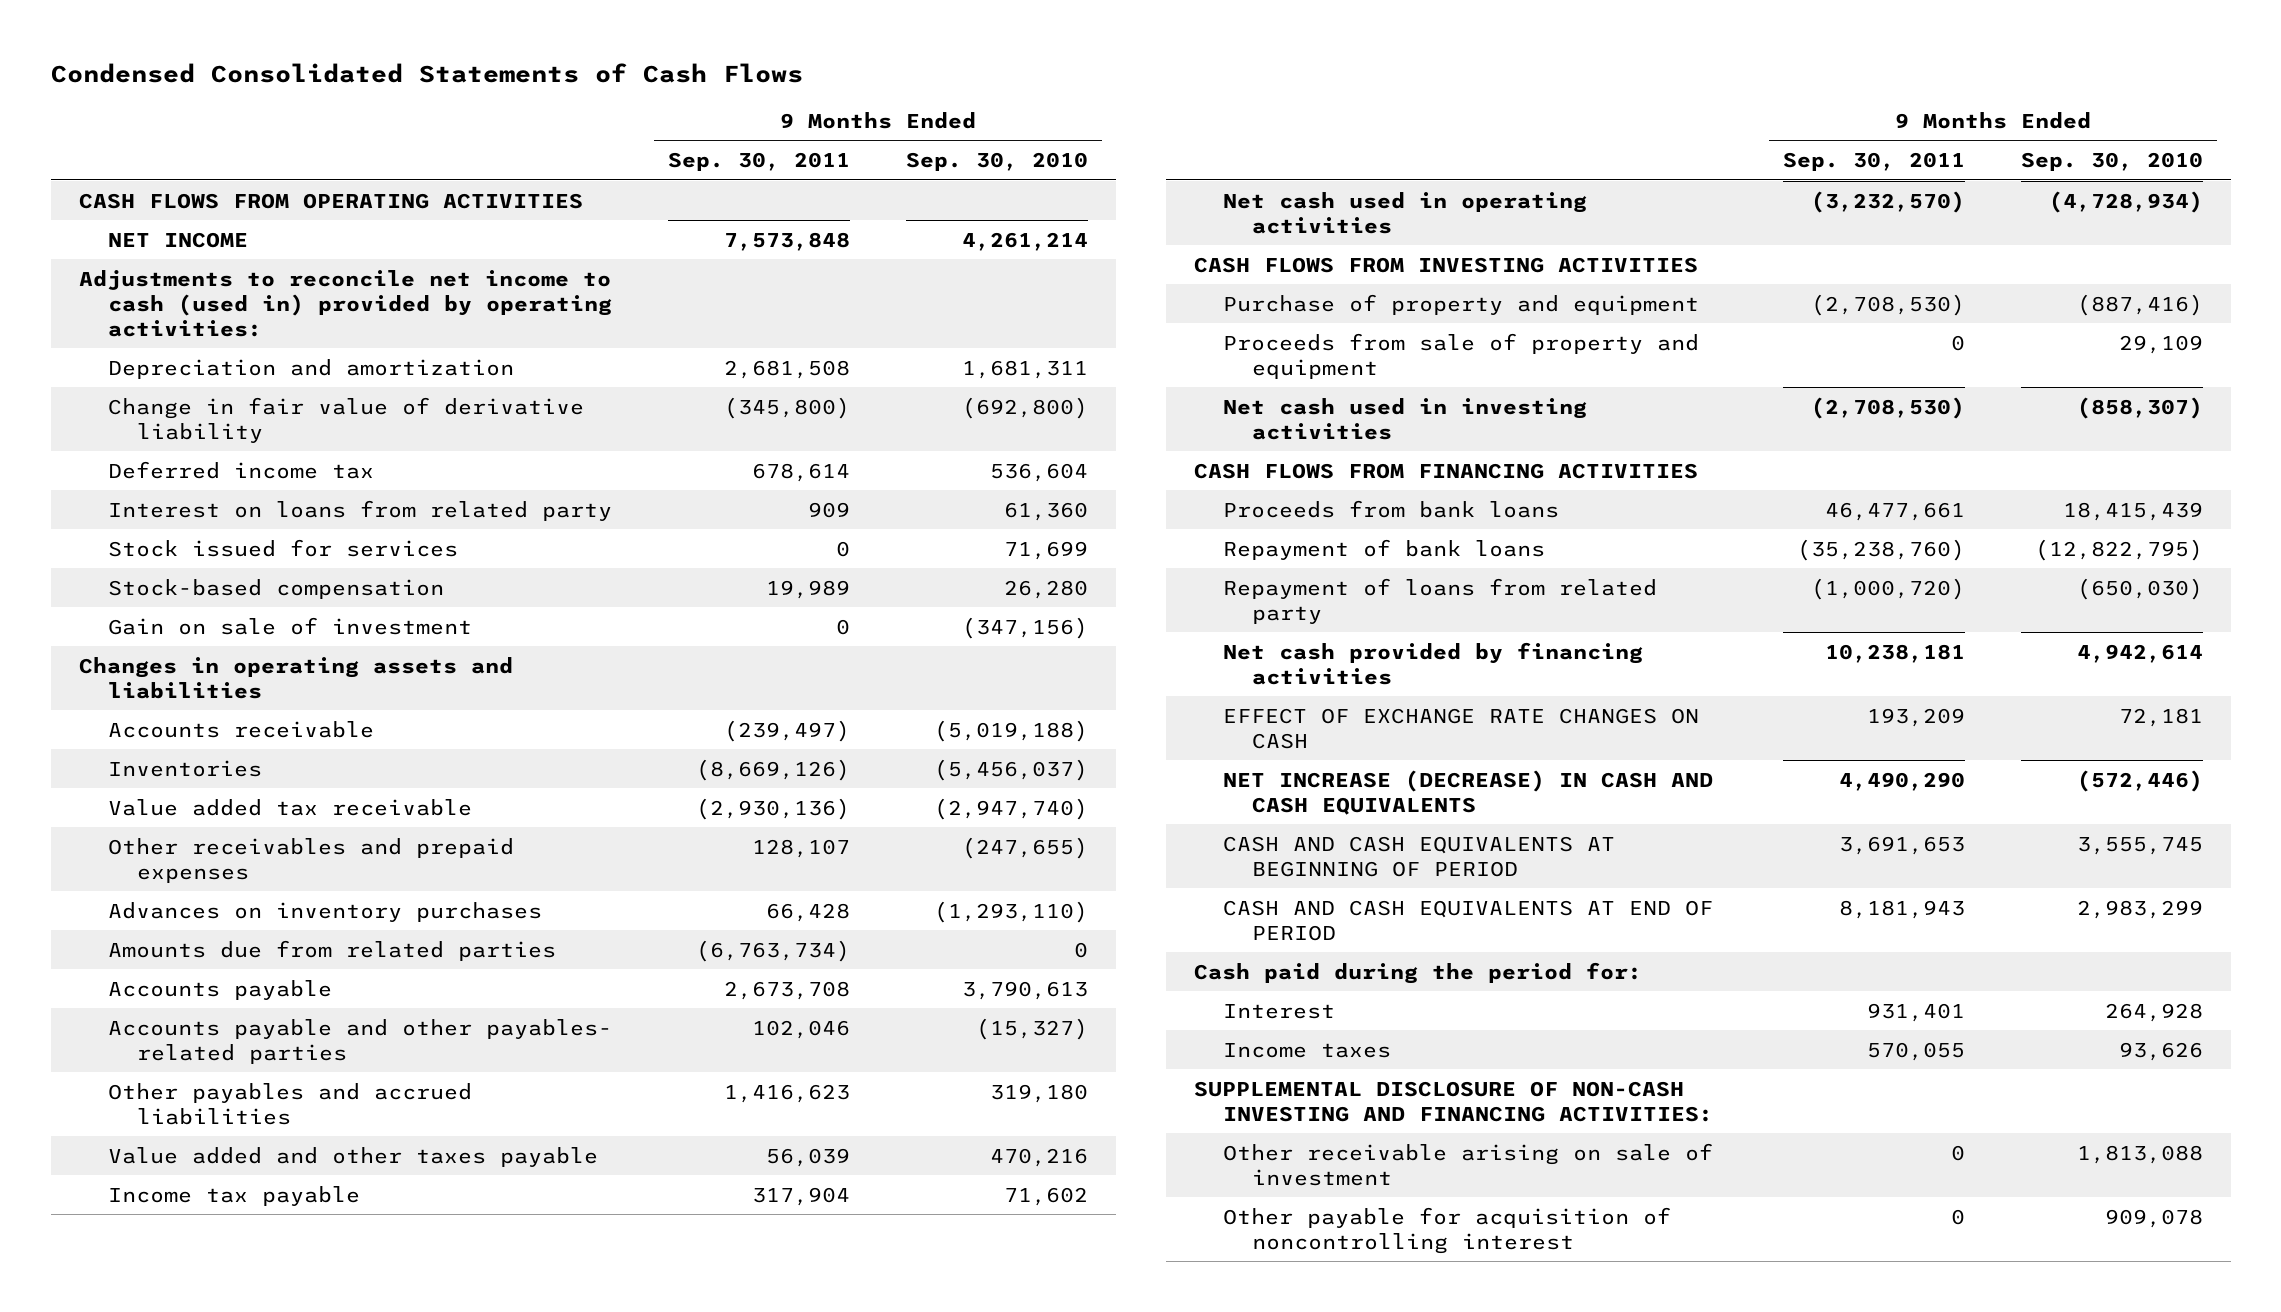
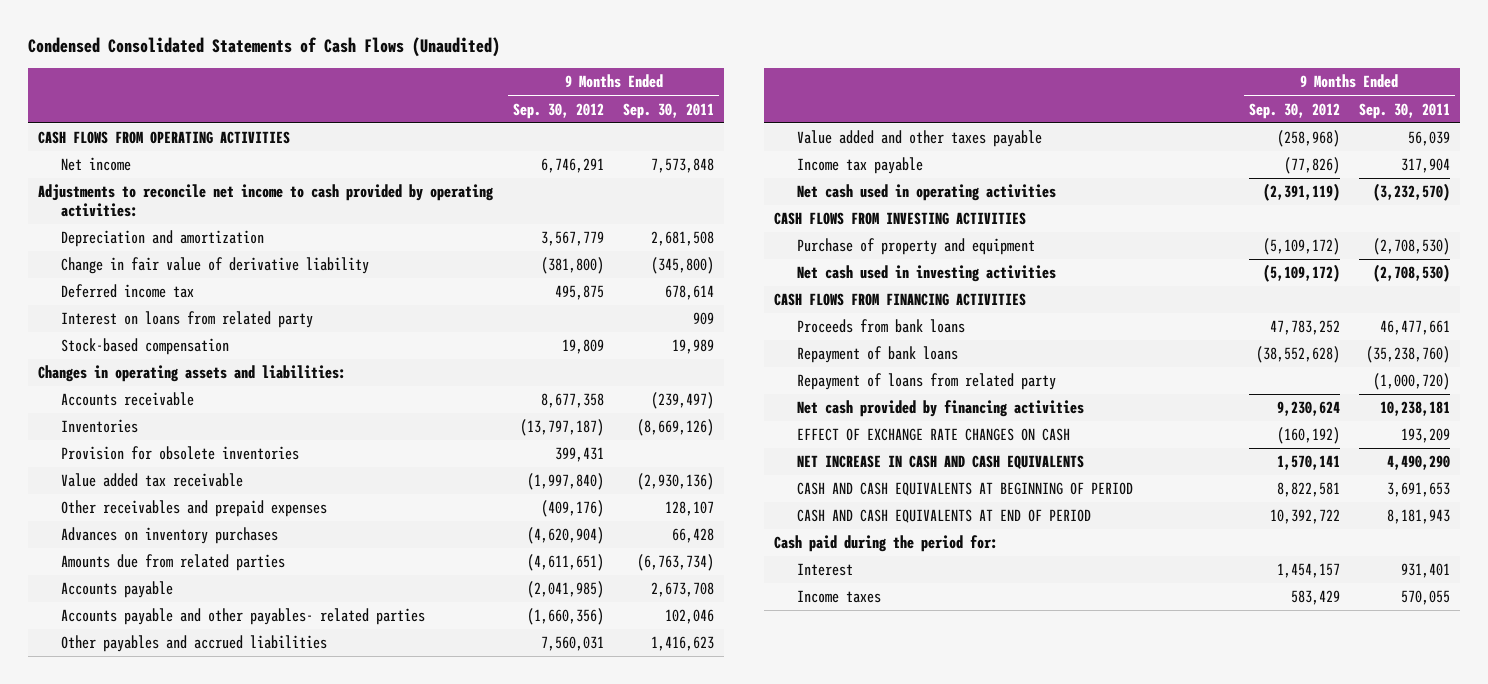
[50,62,803,83] Condensed Consolidated Statements of Cash Flows -> [27,37,500,58] Condensed Consolidated Statements of Cash Flows (Unaudited)
[905,152,1088,172] Sep. 30, 2010 -> none
none -> [512,102,604,119] Sep. 30, 2012
[107,231,248,248] NET INCOME -> [61,157,132,172] Net income
[78,269,612,337] Adjustments to reconcile net income to cash (used in) provided by operating activities: -> [37,184,494,218] Adjustments to reconcile net income to cash provided by operating activities:
[107,538,458,557] Stock issued for services -> none
[107,616,472,635] Gain on sale of investment -> none
[78,656,513,699] Changes in operating assets and liabilities -> [37,365,346,383] Changes in operating assets and liabilities:
none -> [61,446,300,461] Provision for obsolete inventories
[1222,332,1699,379] Proceeds from sale of property and equipment -> none
[1222,769,1713,815] NET INCREASE (DECREASE) IN CASH AND CASH EQUIVALENTS -> [797,455,1085,470] NET INCREASE IN CASH AND CASH EQUIVALENTS
[1193,1080,1713,1122] SUPPLEMENTAL DISCLOSURE OF NON-CASH INVESTING AND FINANCING ACTIVITIES: -> none
[1222,1142,1713,1186] Other receivable arising on sale of investment -> none
[1222,1206,1671,1254] Other payable for acquisition of noncontrolling interest -> none

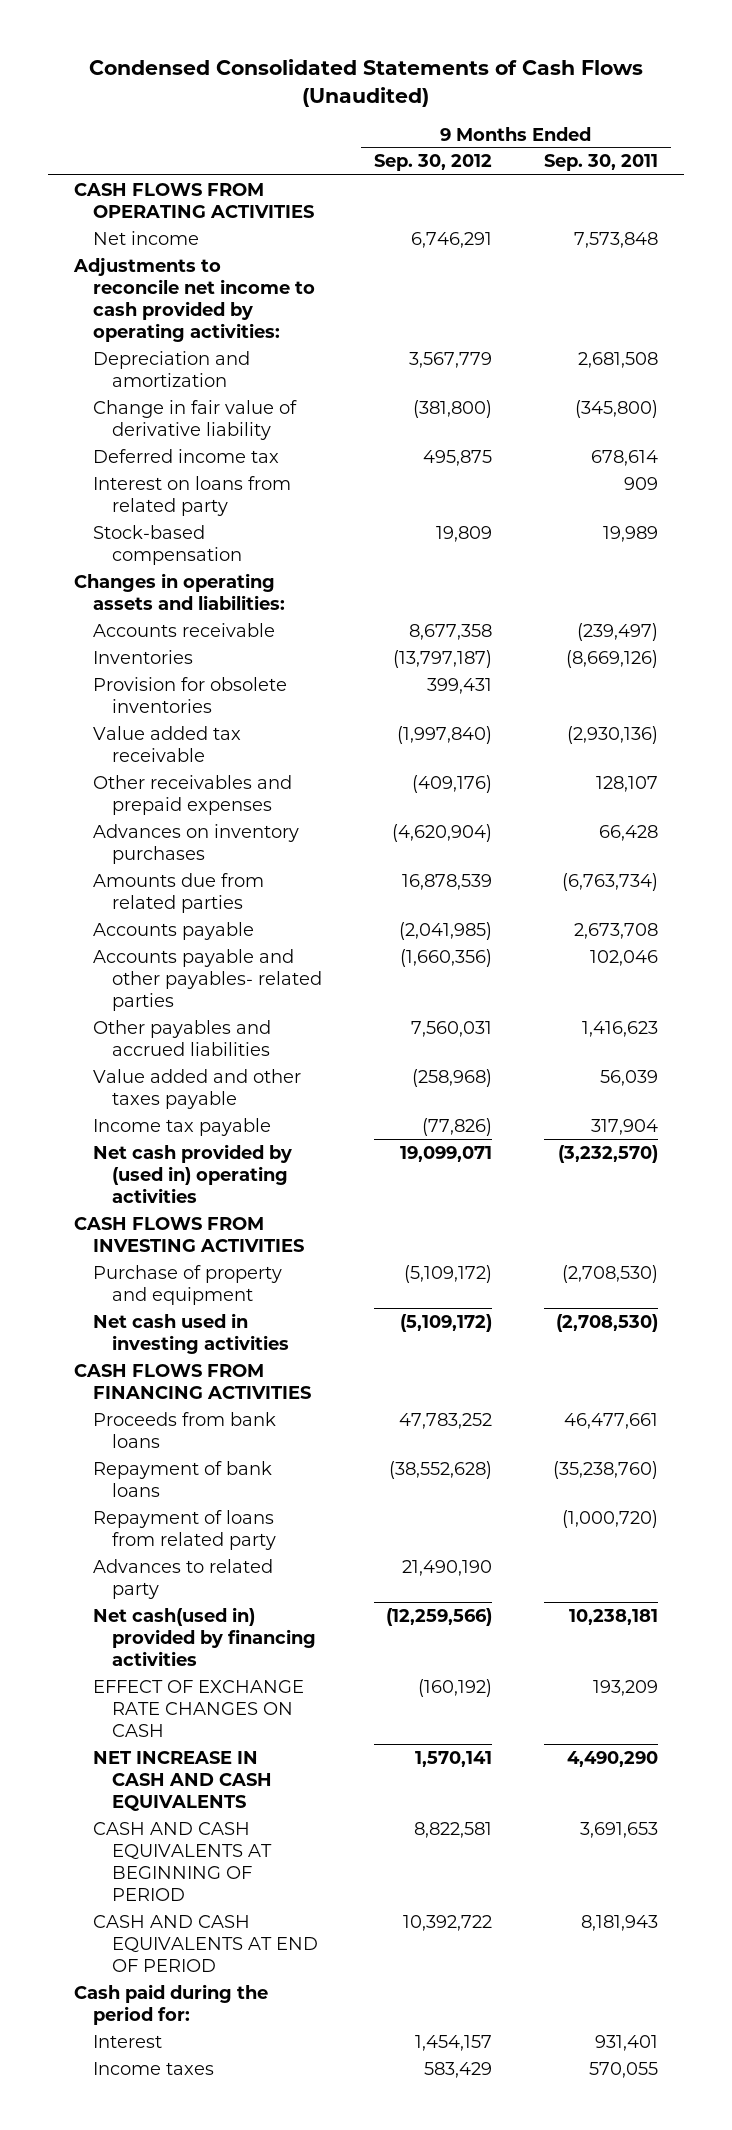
[526,554,604,572] (4,611,651) -> [401,873,492,890] 16,878,539
[797,184,1057,202] Net cash used in operating activities -> [92,1143,292,1203] Net cash provided by (used in) operating activities
[1262,183,1340,202] (2,391,119) -> [399,1145,492,1162] 19,099,071
none -> [92,1558,273,1599] Advances to related party
[797,400,1085,418] Net cash provided by financing activities -> [92,1606,316,1666] Net cash(used in) provided by financing activities
[1276,401,1340,417] 9,230,624 -> [385,1607,492,1626] (12,259,566)

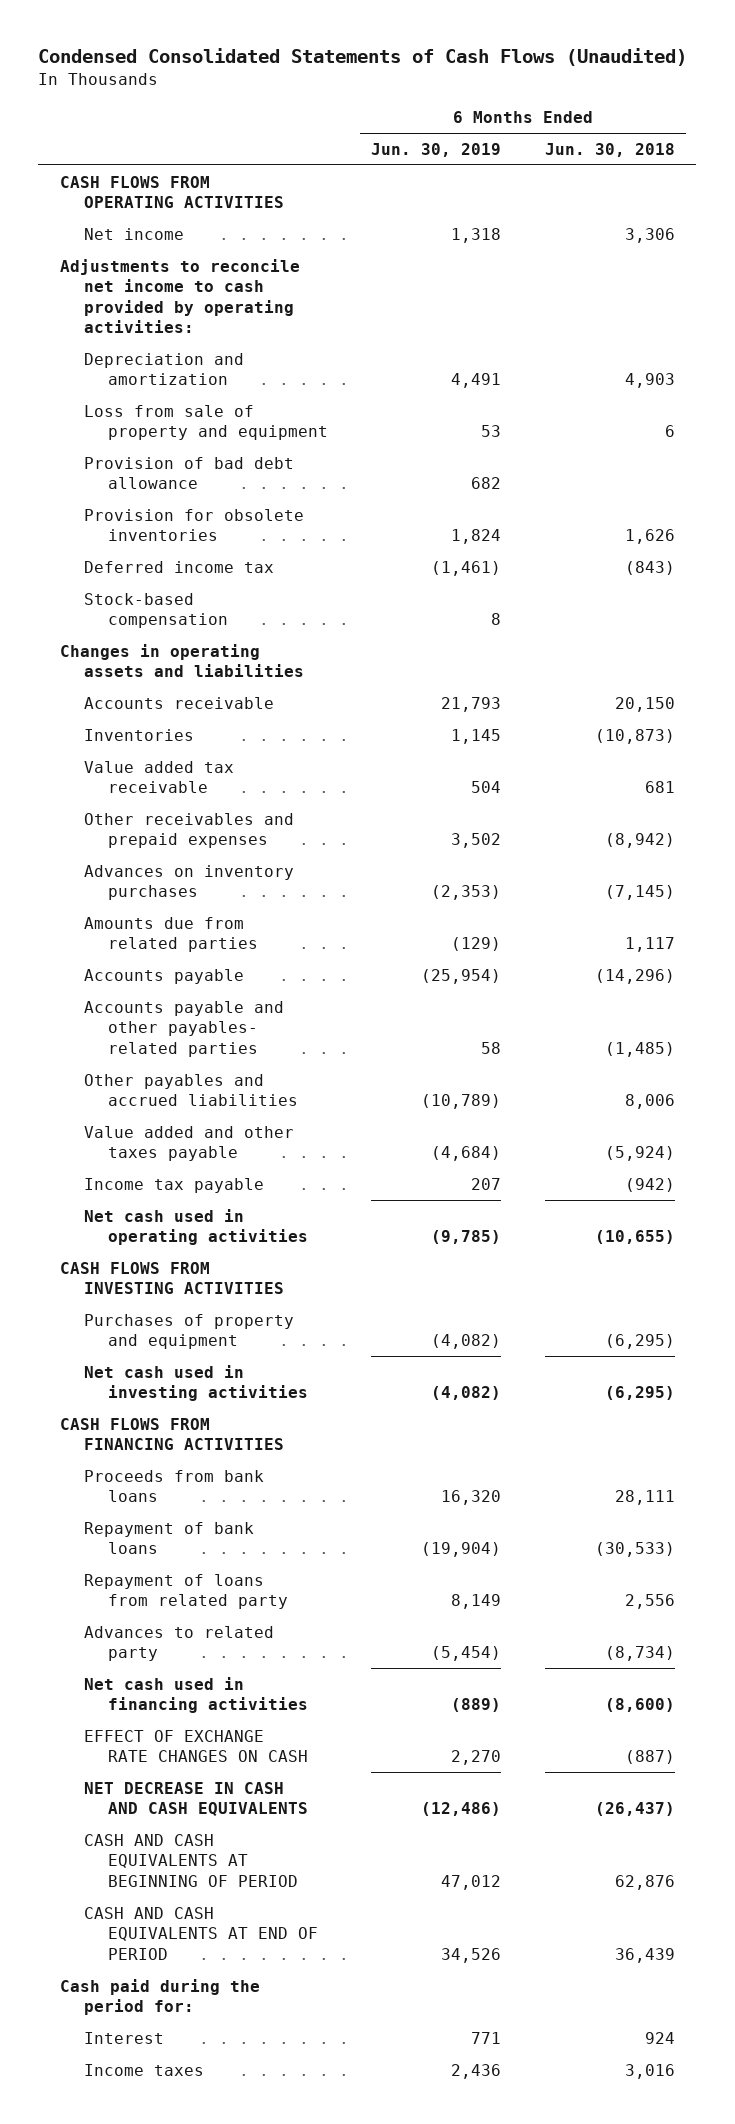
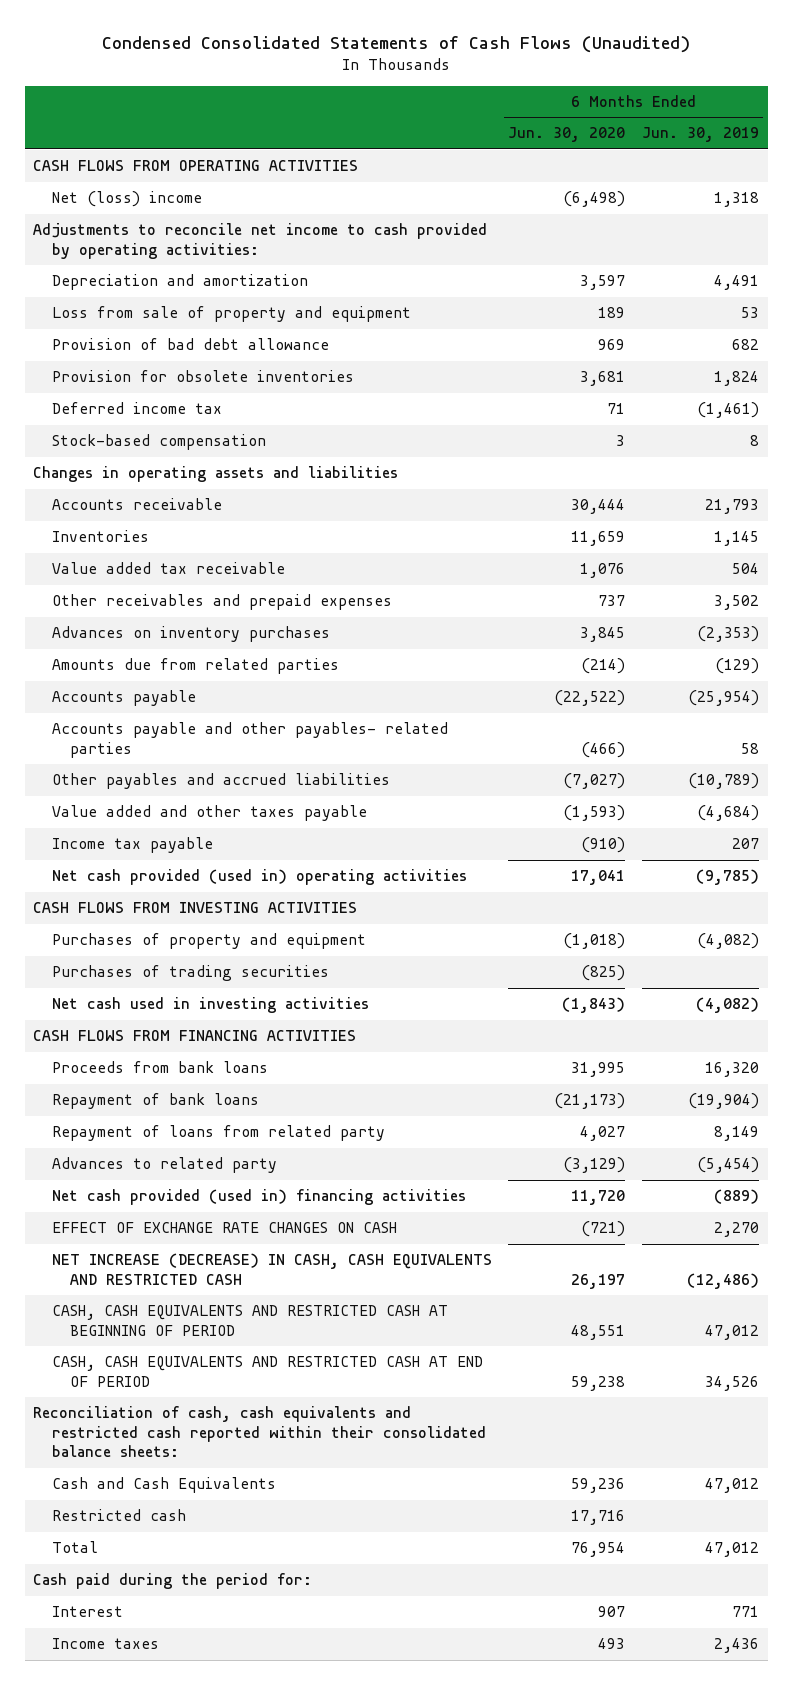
[544,142,675,157] Jun. 30, 2018 -> none
none -> [508,127,626,143] Jun. 30, 2020
[83,227,184,240] Net income -> [51,191,202,208] Net (loss) income
[83,1208,308,1246] Net cash used in operating activities -> [51,869,467,886] Net cash provided (used in) operating activities
none -> [51,965,329,982] Purchases of trading securities
[83,1676,308,1714] Net cash used in financing activities -> [51,1189,466,1206] Net cash provided (used in) financing activities
[83,1781,308,1817] NET DECREASE IN CASH AND CASH EQUIVALENTS -> [51,1253,492,1285] NET INCREASE (DECREASE) IN CASH, CASH EQUIVALENTS AND RESTRICTED CASH
[83,1833,298,1887] CASH AND CASH EQUIVALENTS AT BEGINNING OF PERIOD -> [51,1305,448,1336] CASH, CASH EQUIVALENTS AND RESTRICTED CASH AT BEGINNING OF PERIOD
[83,1906,318,1960] CASH AND CASH EQUIVALENTS AT END OF PERIOD -> [51,1356,483,1387] CASH, CASH EQUIVALENTS AND RESTRICTED CASH AT END OF PERIOD
none -> [33,1406,486,1458] Reconciliation of cash, cash equivalents and restricted cash reported within their consolidated balance sheets:
none -> [51,1477,276,1494] Cash and Cash Equivalents
none -> [51,1509,186,1522] Restricted cash
none -> [51,1541,98,1554] Total

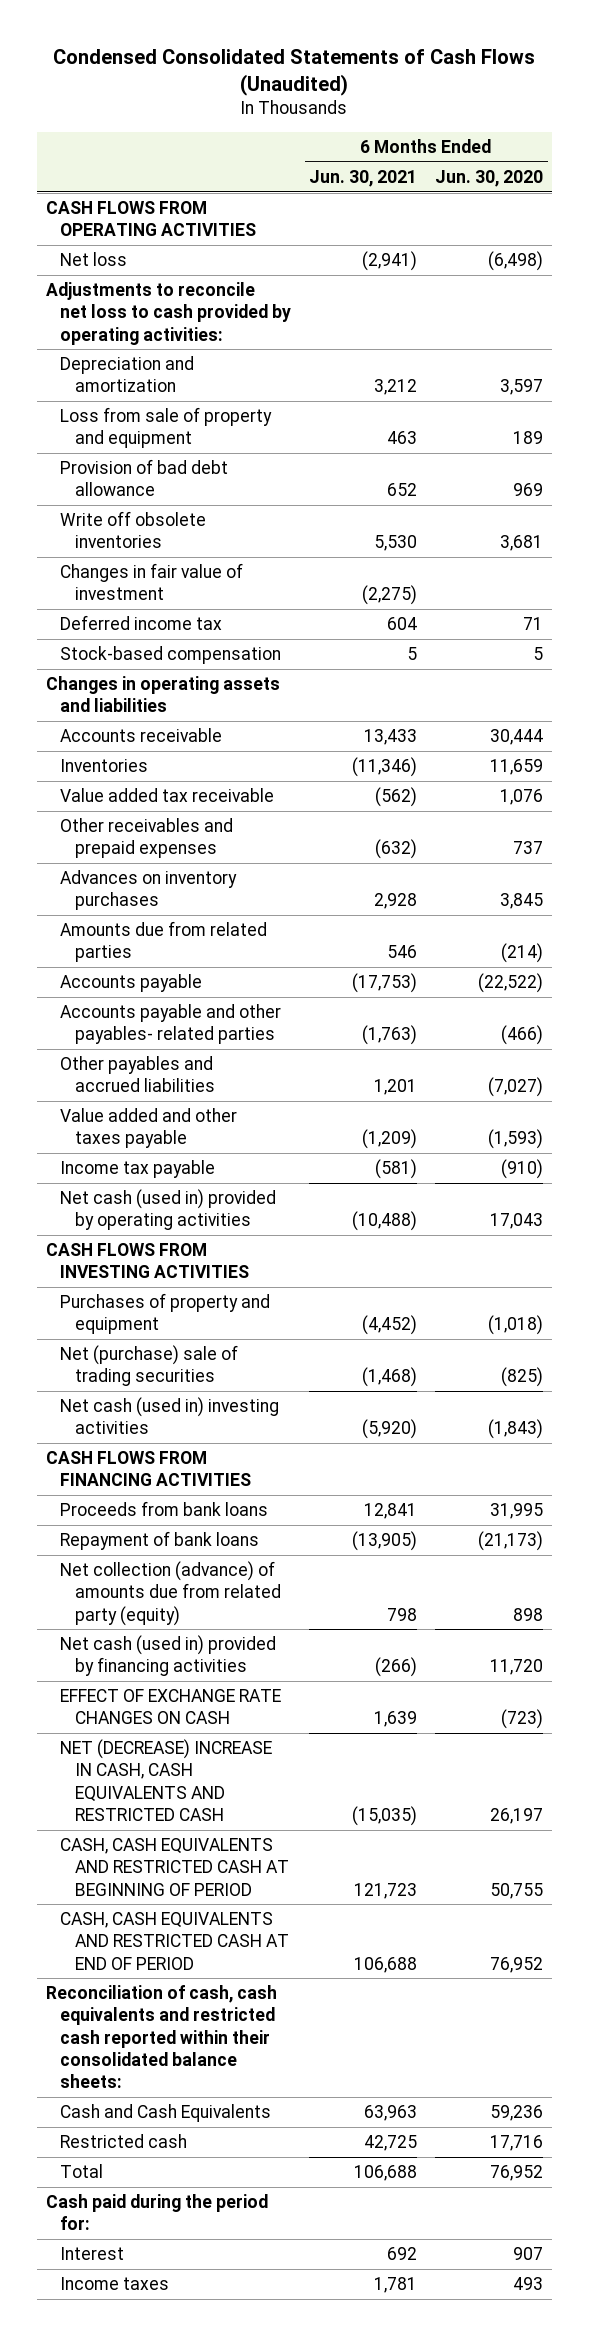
[642,127,760,143] Jun. 30, 2019 -> none
none -> [309,169,418,187] Jun. 30, 2021
[51,191,202,208] Net (loss) income -> [60,252,128,267] Net loss
[33,223,488,259] Adjustments to reconcile net income to cash provided by operating activities: -> [45,282,292,345] Adjustments to reconcile net loss to cash provided by operating activities:
[51,370,354,383] Provision for obsolete inventories -> [60,511,207,549] Write off obsolete inventories
none -> [60,563,244,601] Changes in fair value of investment
[616,435,626,447] 3 -> [533,647,544,661] 5
[51,869,467,886] Net cash provided (used in) operating activities -> [60,1189,277,1231] Net cash (used in) provided by operating activities
[571,870,626,886] 17,041 -> [490,1213,544,1230] 17,043
[51,965,329,982] Purchases of trading securities -> [60,1345,239,1387] Net (purchase) sale of trading securities
[51,997,369,1014] Net cash used in investing activities -> [60,1397,280,1435] Net cash (used in) investing activities
[51,1157,277,1174] Advances to related party -> none
[51,1125,385,1142] Repayment of loans from related party -> [60,1561,281,1626] Net collection (advance) of amounts due from related party (equity)
[580,1126,626,1142] 4,027 -> [513,1607,544,1621] 898
[51,1189,466,1206] Net cash provided (used in) financing activities -> [60,1635,277,1677] Net cash (used in) provided by financing activities
[581,1221,626,1238] (721) -> [501,1709,544,1730] (723)
[51,1253,492,1285] NET INCREASE (DECREASE) IN CASH, CASH EQUIVALENTS AND RESTRICTED CASH -> [60,1739,273,1821] NET (DECREASE) INCREASE IN CASH, CASH EQUIVALENTS AND RESTRICTED CASH
[571,1324,626,1340] 48,551 -> [490,1882,544,1899] 50,755
[571,1375,626,1391] 59,238 -> [490,1956,544,1973] 76,952
[571,1542,626,1558] 76,954 -> [490,2165,544,2182] 76,952

